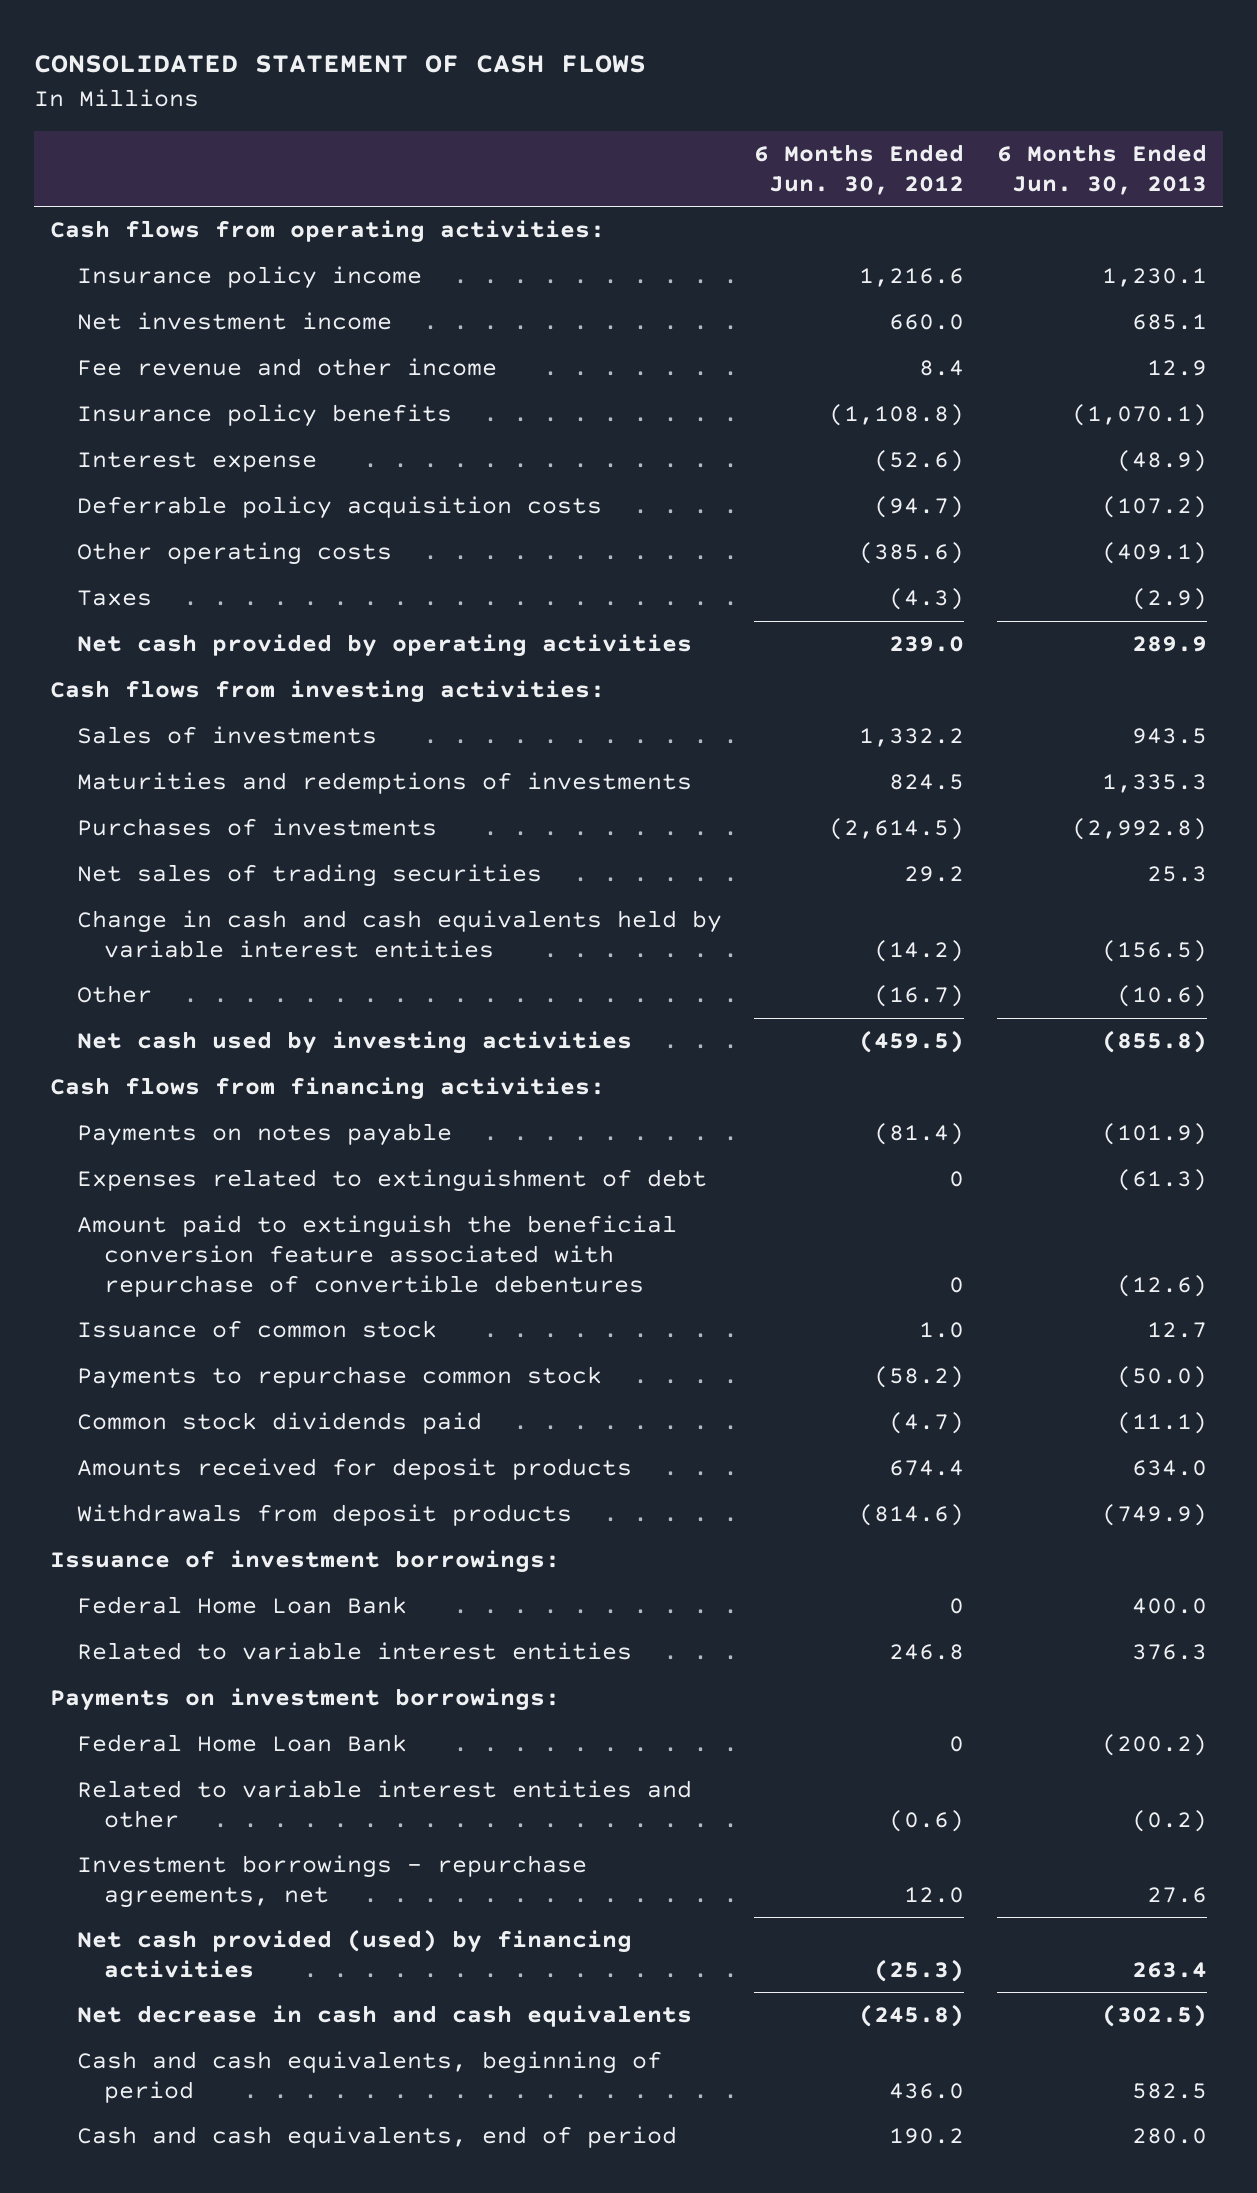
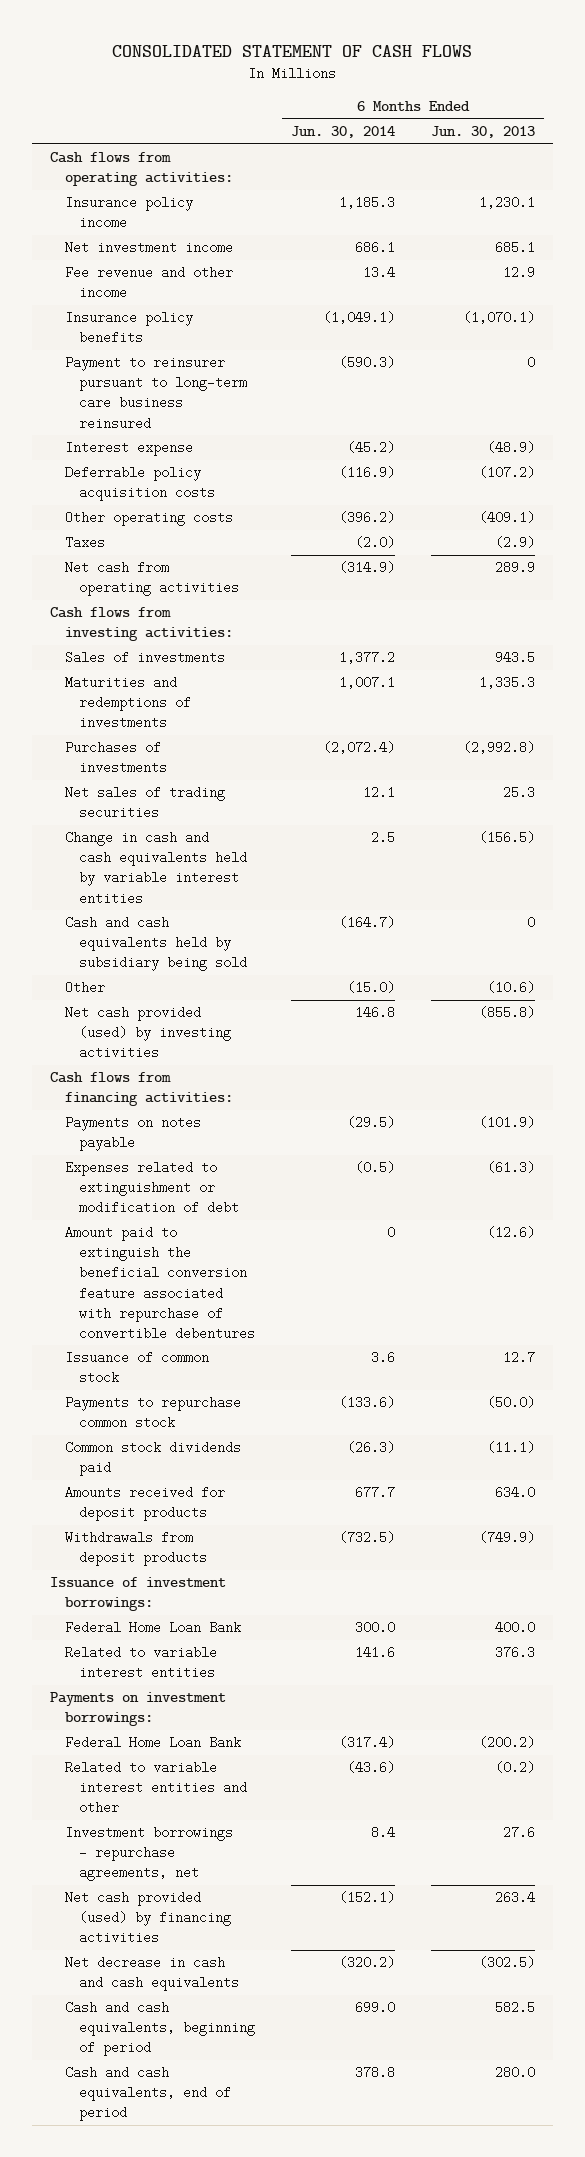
[754,144,965,195] 6 Months Ended Jun. 30, 2012 -> none
none -> [291,126,396,139] Jun. 30, 2014
none -> [64,356,248,430] Payment to reinsurer pursuant to long-term care business reinsured
[76,634,692,658] Net cash provided by operating activities -> [64,561,240,597] Net cash from operating activities
none -> [64,916,248,972] Cash and cash equivalents held by subsidiary being sold
[76,1031,632,1055] Net cash used by investing activities -> [64,1006,232,1060] Net cash provided (used) by investing activities
[76,1169,707,1193] Expenses related to extinguishment of debt -> [64,1161,240,1215] Expenses related to extinguishment or modification of debt

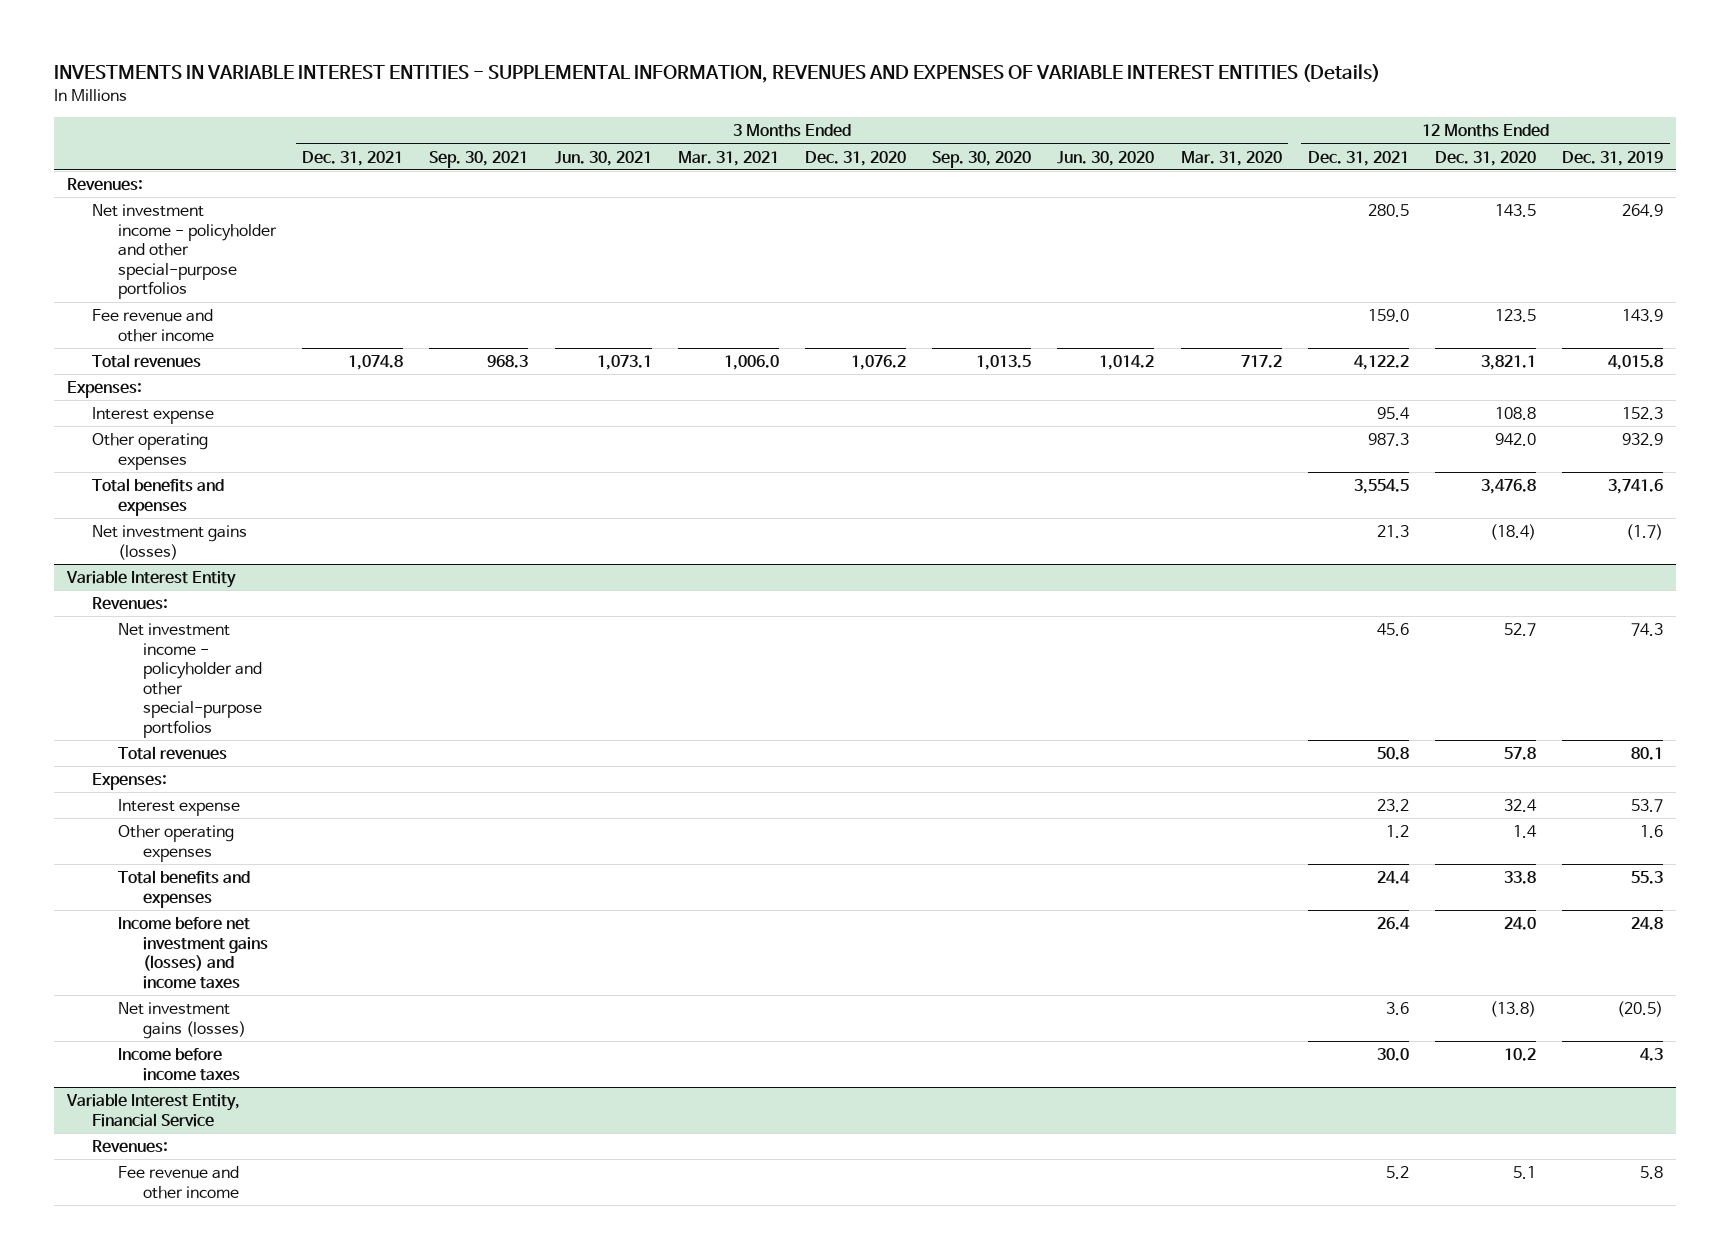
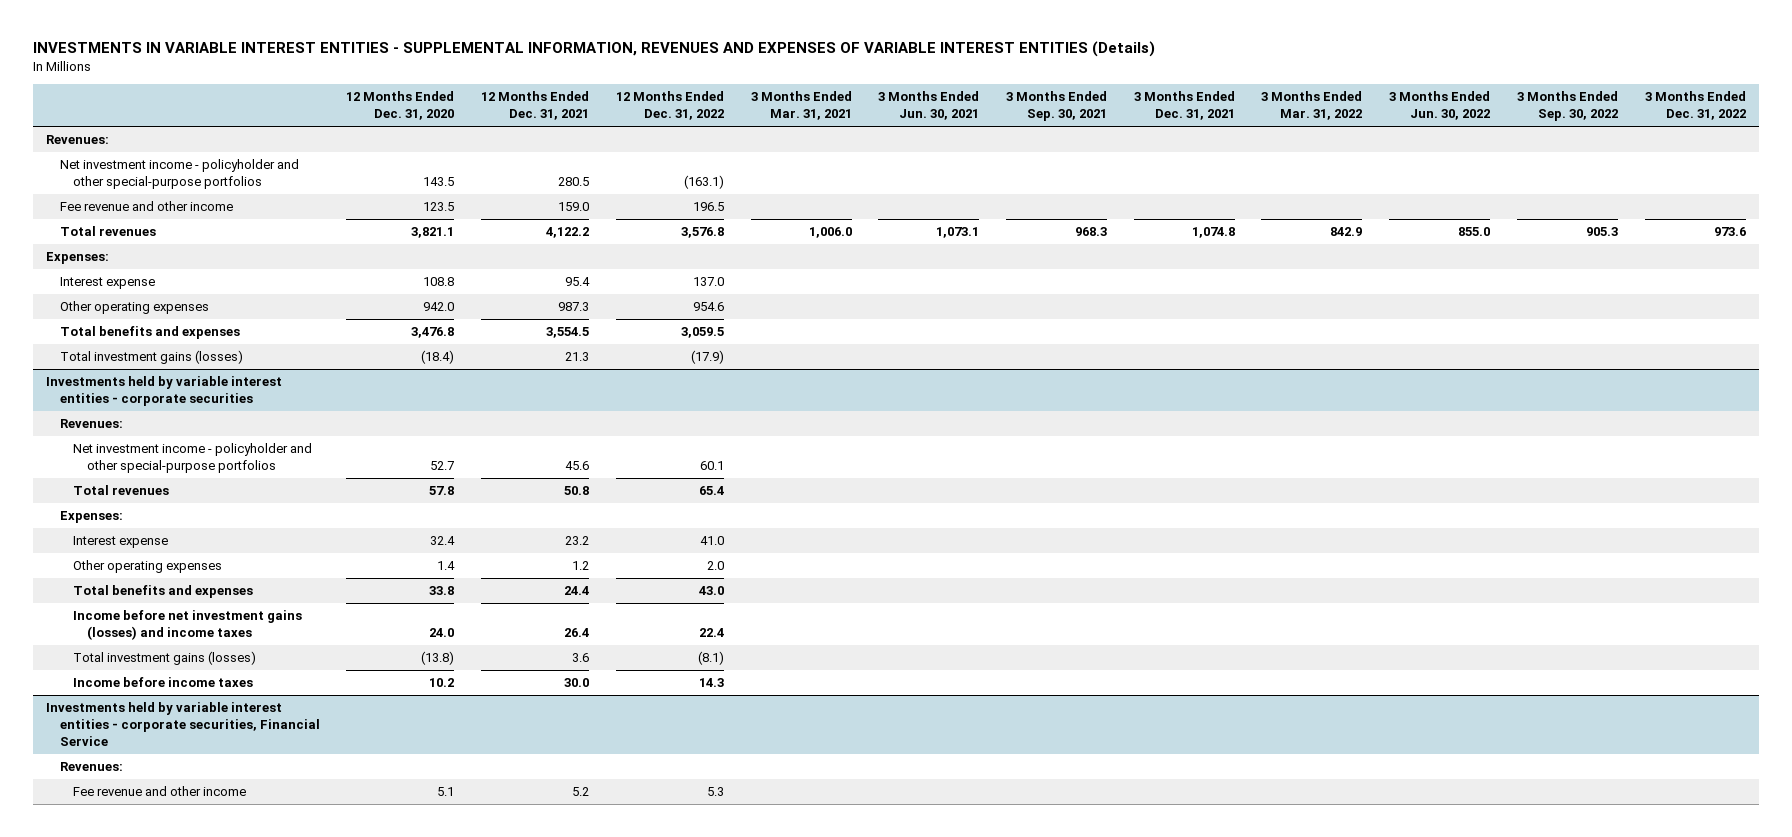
[804,150,906,166] Dec. 31, 2020 -> none
[932,150,1032,168] Sep. 30, 2020 -> none
[1057,150,1155,166] Jun. 30, 2020 -> none
[1180,150,1282,166] Mar. 31, 2020 -> none
[1562,150,1664,166] Dec. 31, 2019 -> none
none -> [615,91,724,121] 12 Months Ended Dec. 31, 2022
none -> [1261,91,1363,121] 3 Months Ended Mar. 31, 2022
none -> [1389,91,1491,121] 3 Months Ended Jun. 30, 2022
none -> [1516,91,1618,122] 3 Months Ended Sep. 30, 2022
none -> [1644,91,1746,121] 3 Months Ended Dec. 31, 2022
[92,525,248,560] Net investment gains (losses) -> [59,350,243,365] Total investment gains (losses)
[65,570,236,589] Variable Interest Entity -> [46,376,283,407] Investments held by variable interest entities - corporate securities
[117,1002,247,1039] Net investment gains (losses) -> [73,651,257,666] Total investment gains (losses)
[65,1093,240,1127] Variable Interest Entity, Financial Service -> none
none -> [46,702,320,746] Investments held by variable interest entities - corporate securities, Financial Service

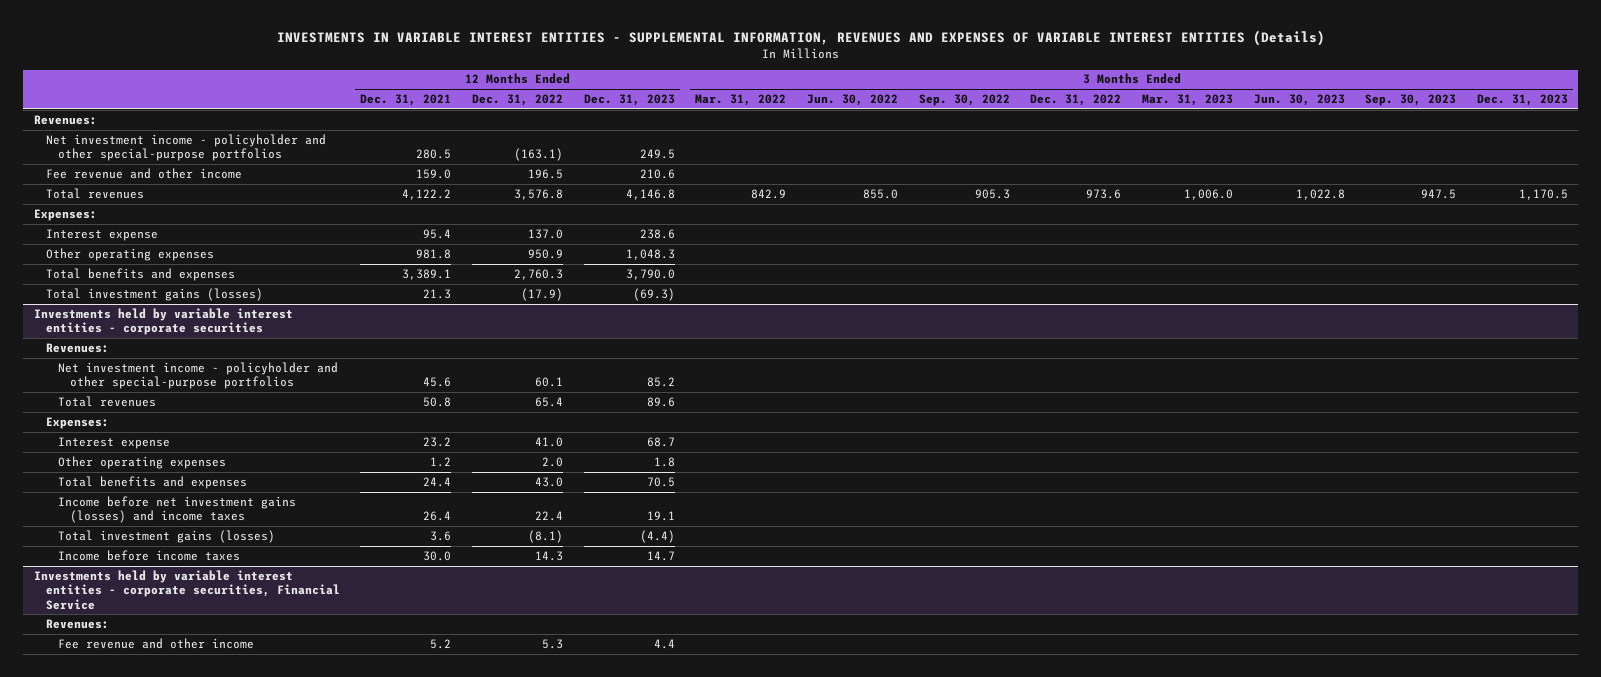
[346,91,455,121] 12 Months Ended Dec. 31, 2020 -> none
[750,91,852,121] 3 Months Ended Mar. 31, 2021 -> none
[878,91,980,121] 3 Months Ended Jun. 30, 2021 -> none
[1006,91,1108,122] 3 Months Ended Sep. 30, 2021 -> none
[1133,91,1235,121] 3 Months Ended Dec. 31, 2021 -> none
none -> [583,94,675,107] Dec. 31, 2023
none -> [1141,94,1233,107] Mar. 31, 2023
none -> [1253,94,1345,107] Jun. 30, 2023
none -> [1365,94,1457,107] Sep. 30, 2023
none -> [1476,94,1568,107] Dec. 31, 2023
[558,302,590,312] 987.3 -> [416,248,452,259] 981.8
[692,302,724,312] 954.6 -> [528,248,564,259] 950.9
[546,327,590,339] 3,554.5 -> [402,268,452,280] 3,389.1
[680,327,724,339] 3,059.5 -> [514,268,564,280] 2,760.3

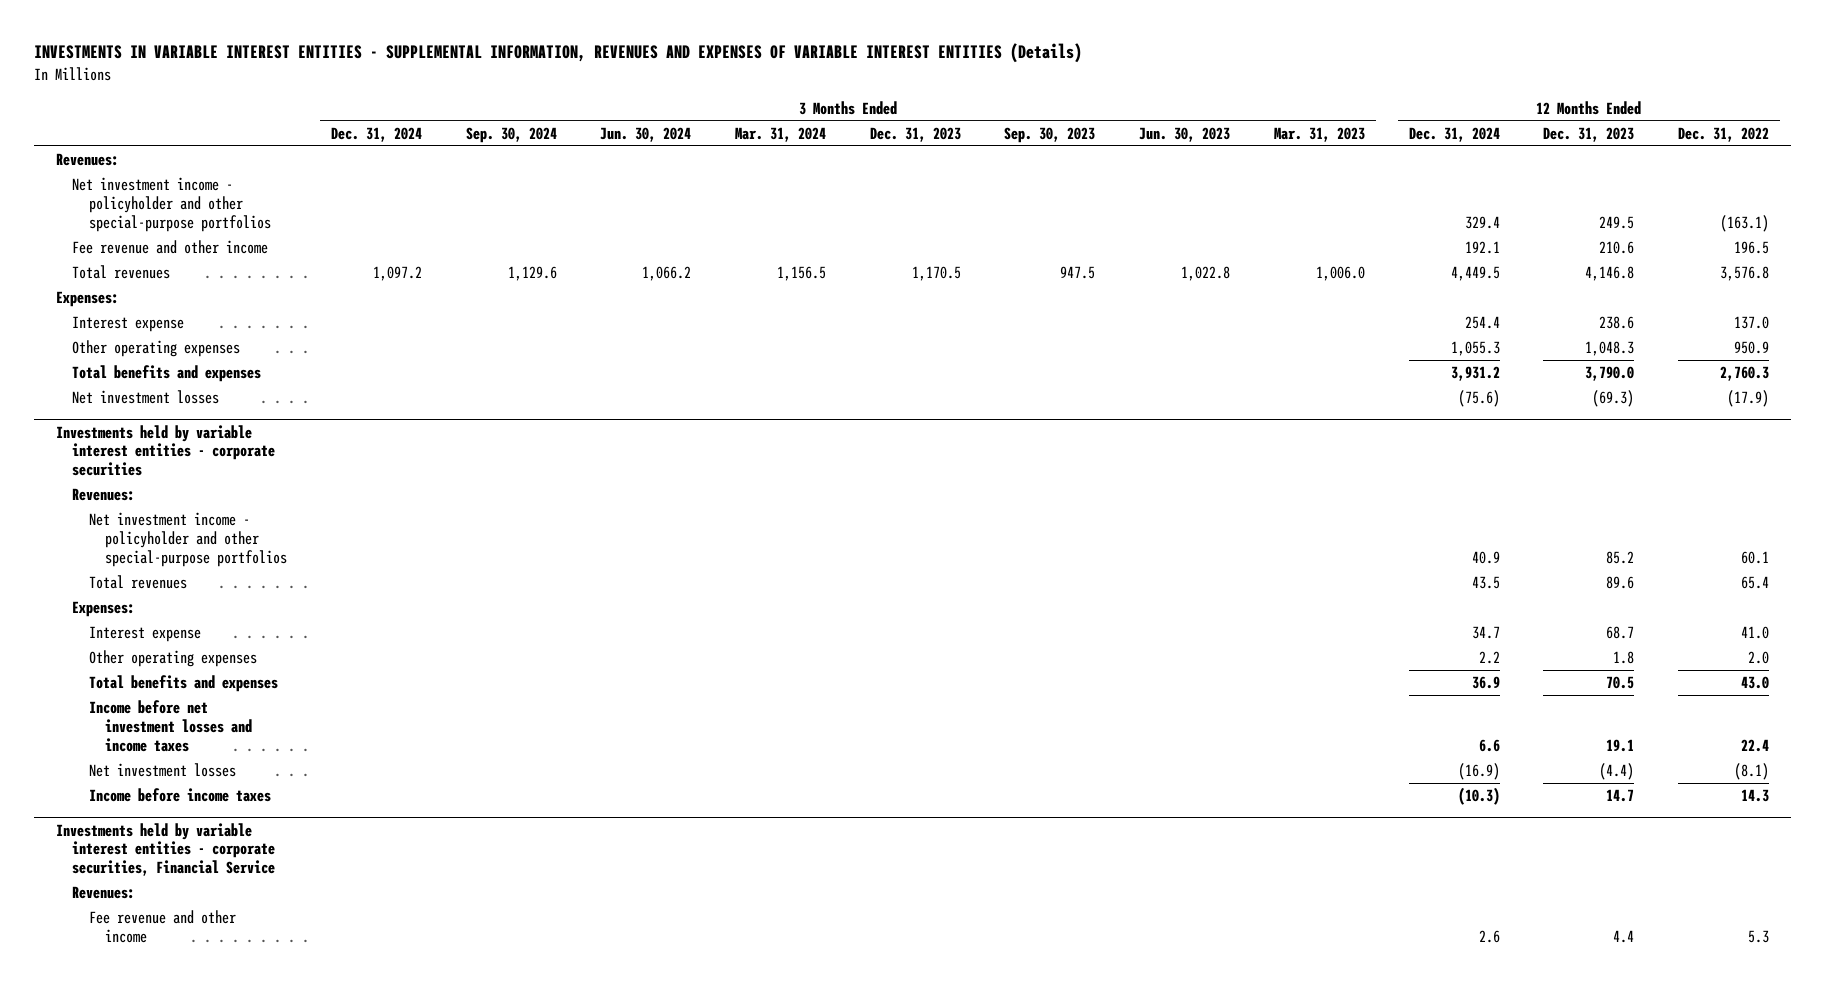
[360,94,452,107] Dec. 31, 2021 -> none
[695,94,787,107] Mar. 31, 2022 -> none
[806,94,898,107] Jun. 30, 2022 -> none
[918,94,1010,107] Sep. 30, 2022 -> none
[1030,94,1122,107] Dec. 31, 2022 -> none
none -> [330,126,422,142] Dec. 31, 2024
none -> [465,126,557,143] Sep. 30, 2024
none -> [600,126,692,142] Jun. 30, 2024
none -> [735,126,827,142] Mar. 31, 2024
none -> [1408,126,1500,142] Dec. 31, 2024
[45,287,263,301] Total investment gains (losses) -> [72,390,220,405] Net investment losses
[57,495,296,524] Income before net investment gains (losses) and income taxes -> [88,700,253,752] Income before net investment losses and income taxes
[57,529,275,543] Total investment gains (losses) -> [88,763,236,778] Net investment losses

